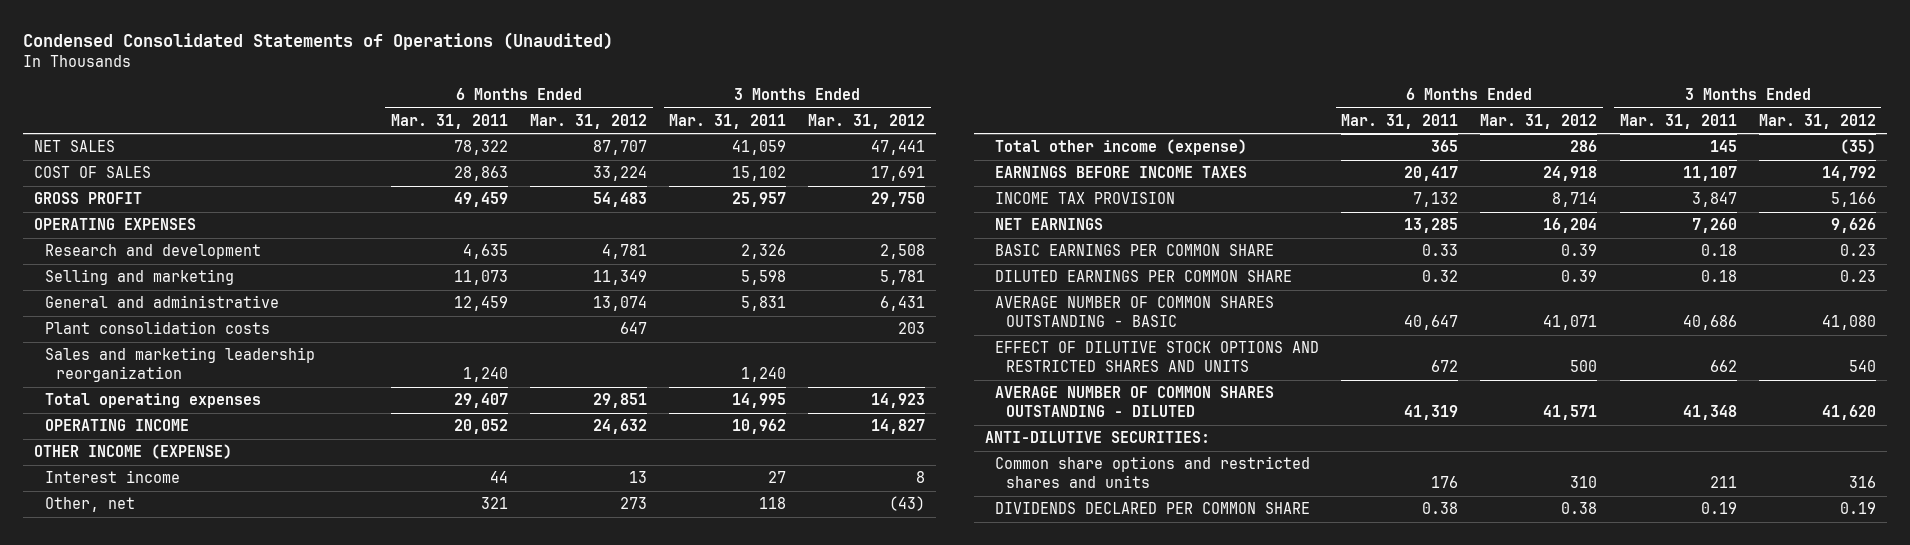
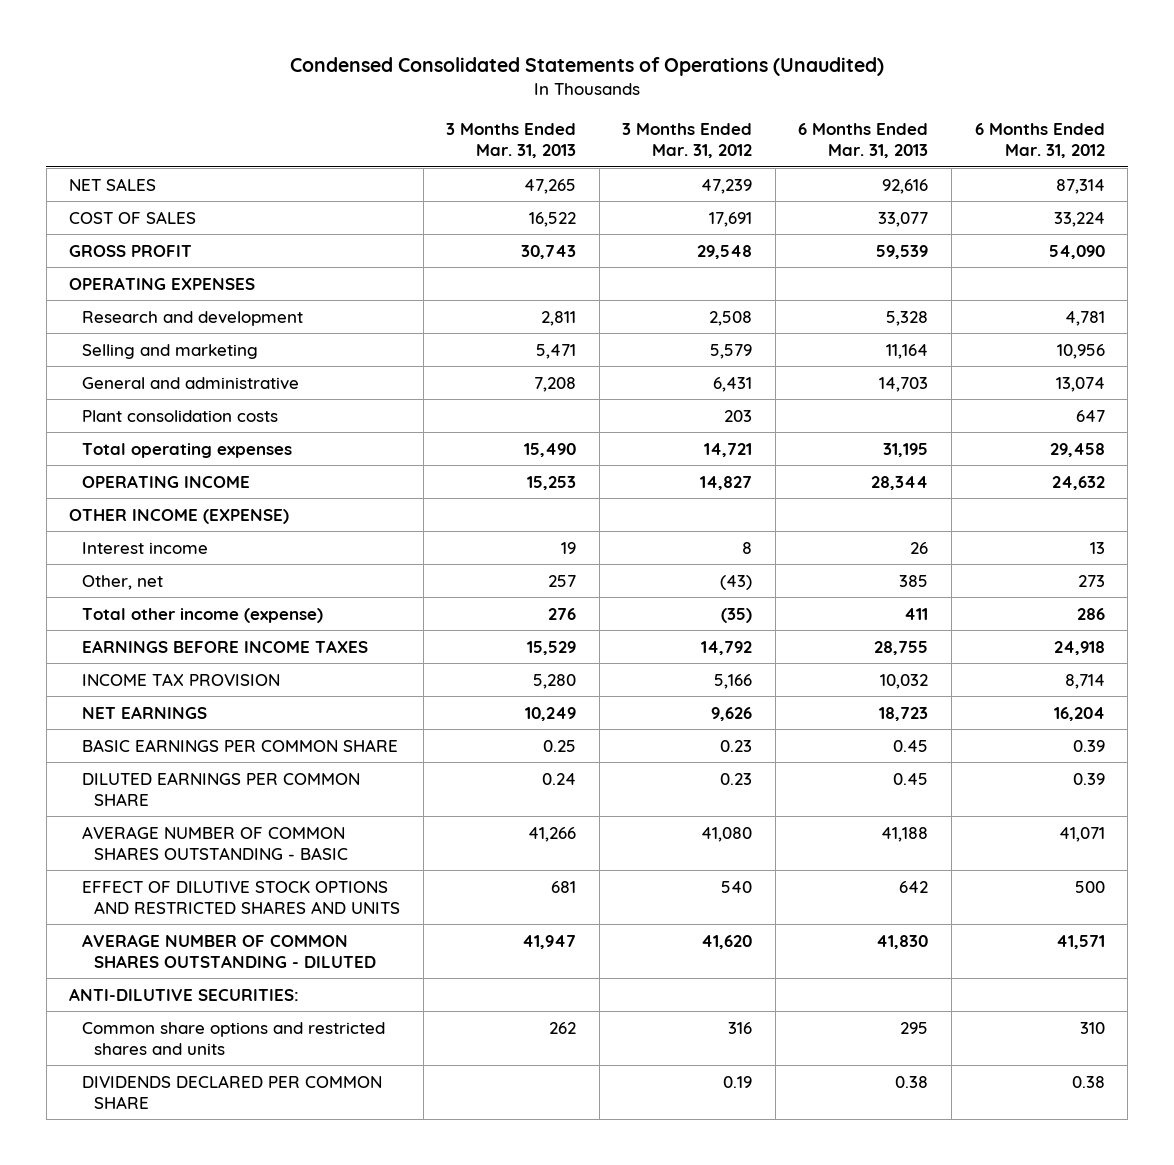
[390,113,508,129] Mar. 31, 2011 -> none
[669,113,787,129] Mar. 31, 2011 -> none
none -> [446,122,577,158] 3 Months Ended Mar. 31, 2013
none -> [798,122,929,158] 6 Months Ended Mar. 31, 2013
[593,140,648,156] 87,707 -> [1055,178,1105,194] 87,314
[871,140,926,156] 47,441 -> [701,178,753,194] 47,239
[593,192,648,208] 54,483 -> [1048,244,1105,259] 54,090
[871,192,926,208] 29,750 -> [697,244,753,259] 29,548
[593,270,648,286] 11,349 -> [1056,343,1105,359] 10,956
[880,270,926,286] 5,781 -> [710,343,753,359] 5,579
[44,347,315,383] Sales and marketing leadership reorganization -> none
[593,393,648,409] 29,851 -> [1049,442,1105,457] 29,458
[871,393,926,409] 14,923 -> [704,442,753,457] 14,721

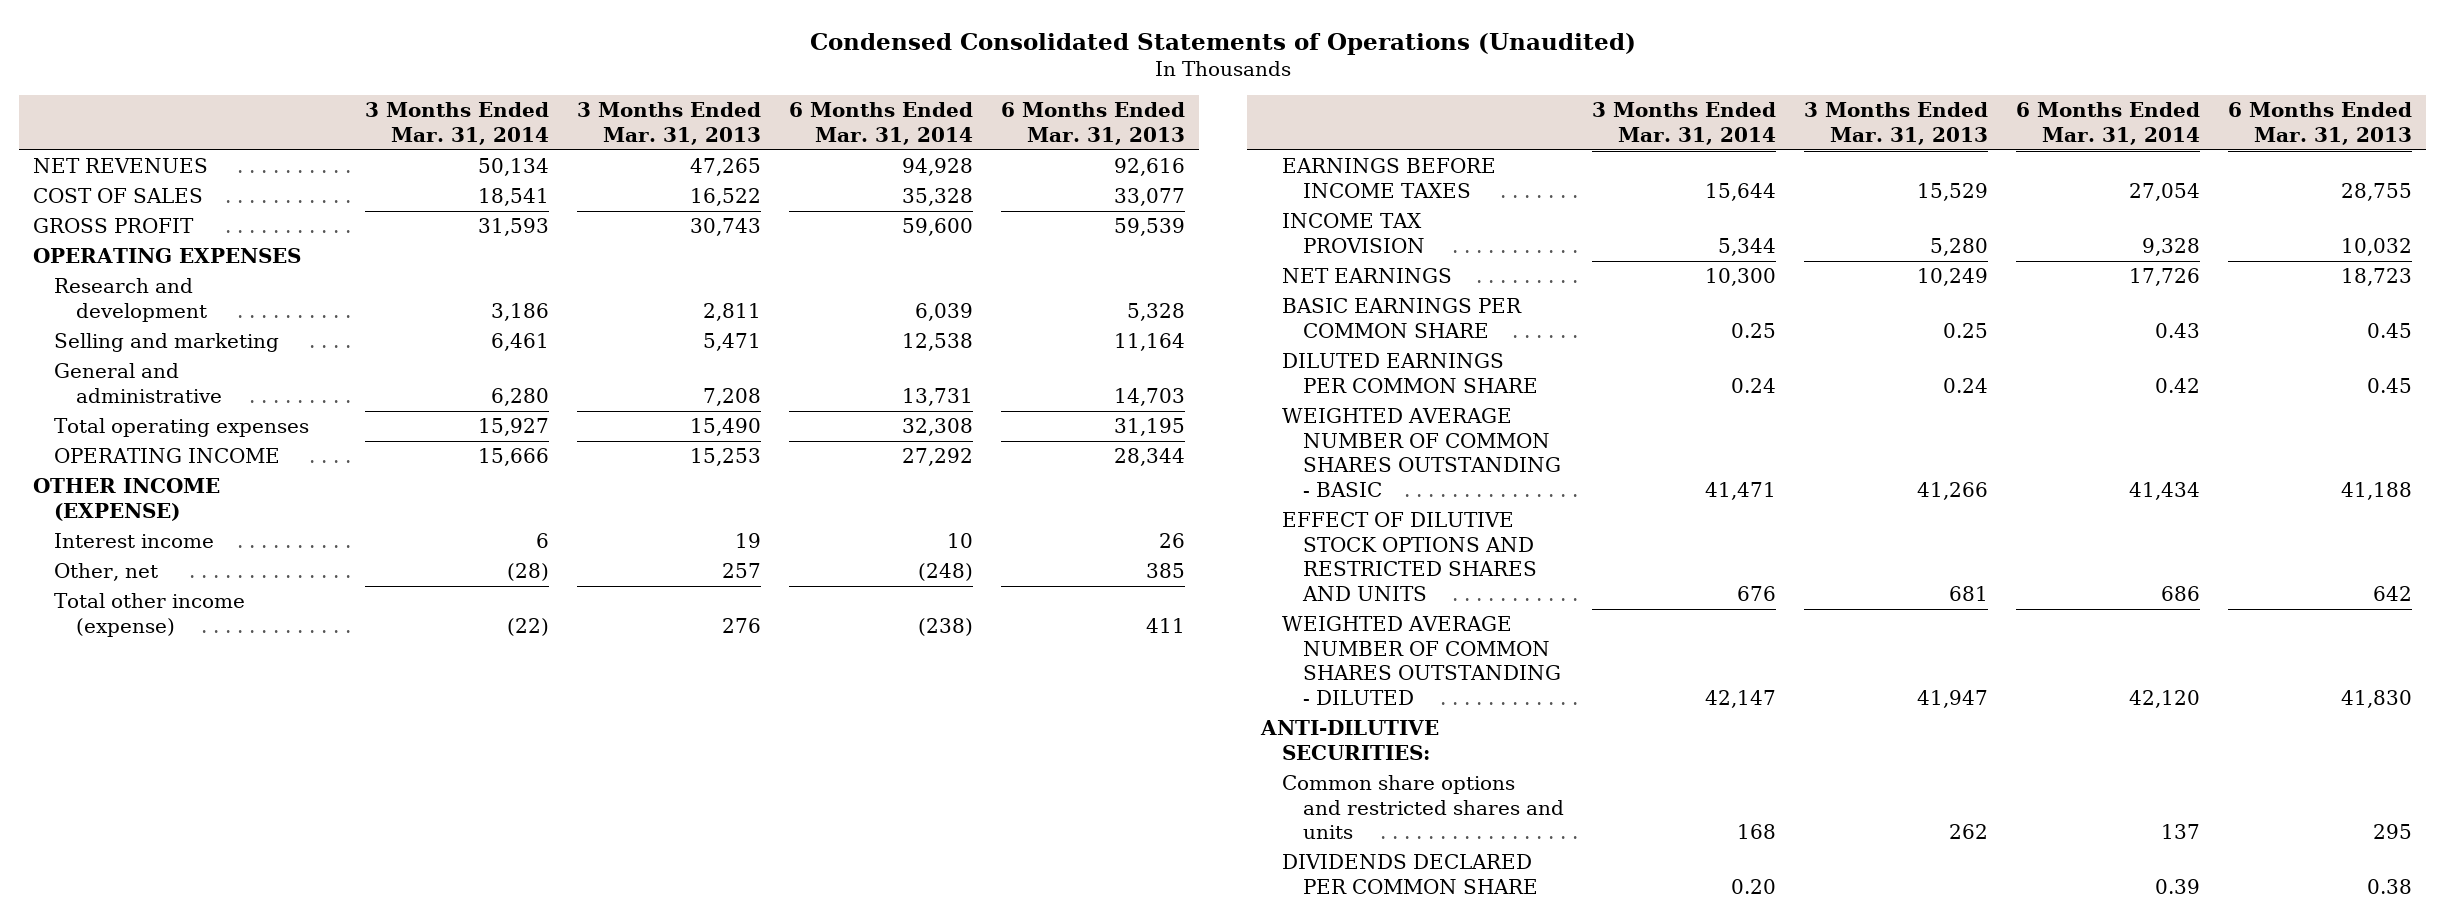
[622,122,753,158] 3 Months Ended Mar. 31, 2012 -> none
[974,122,1105,158] 6 Months Ended Mar. 31, 2012 -> none
none -> [364,102,549,145] 3 Months Ended Mar. 31, 2014
none -> [788,102,973,145] 6 Months Ended Mar. 31, 2014
[69,177,157,191] NET SALES -> [33,158,209,174] NET REVENUES
[81,409,278,422] Plant consolidation costs -> none
[81,825,349,860] AVERAGE NUMBER OF COMMON SHARES OUTSTANDING - BASIC -> [1282,408,1562,497] WEIGHTED AVERAGE NUMBER OF COMMON SHARES OUTSTANDING - BASIC
[81,933,377,968] AVERAGE NUMBER OF COMMON SHARES OUTSTANDING - DILUTED -> [1282,616,1562,705] WEIGHTED AVERAGE NUMBER OF COMMON SHARES OUTSTANDING - DILUTED

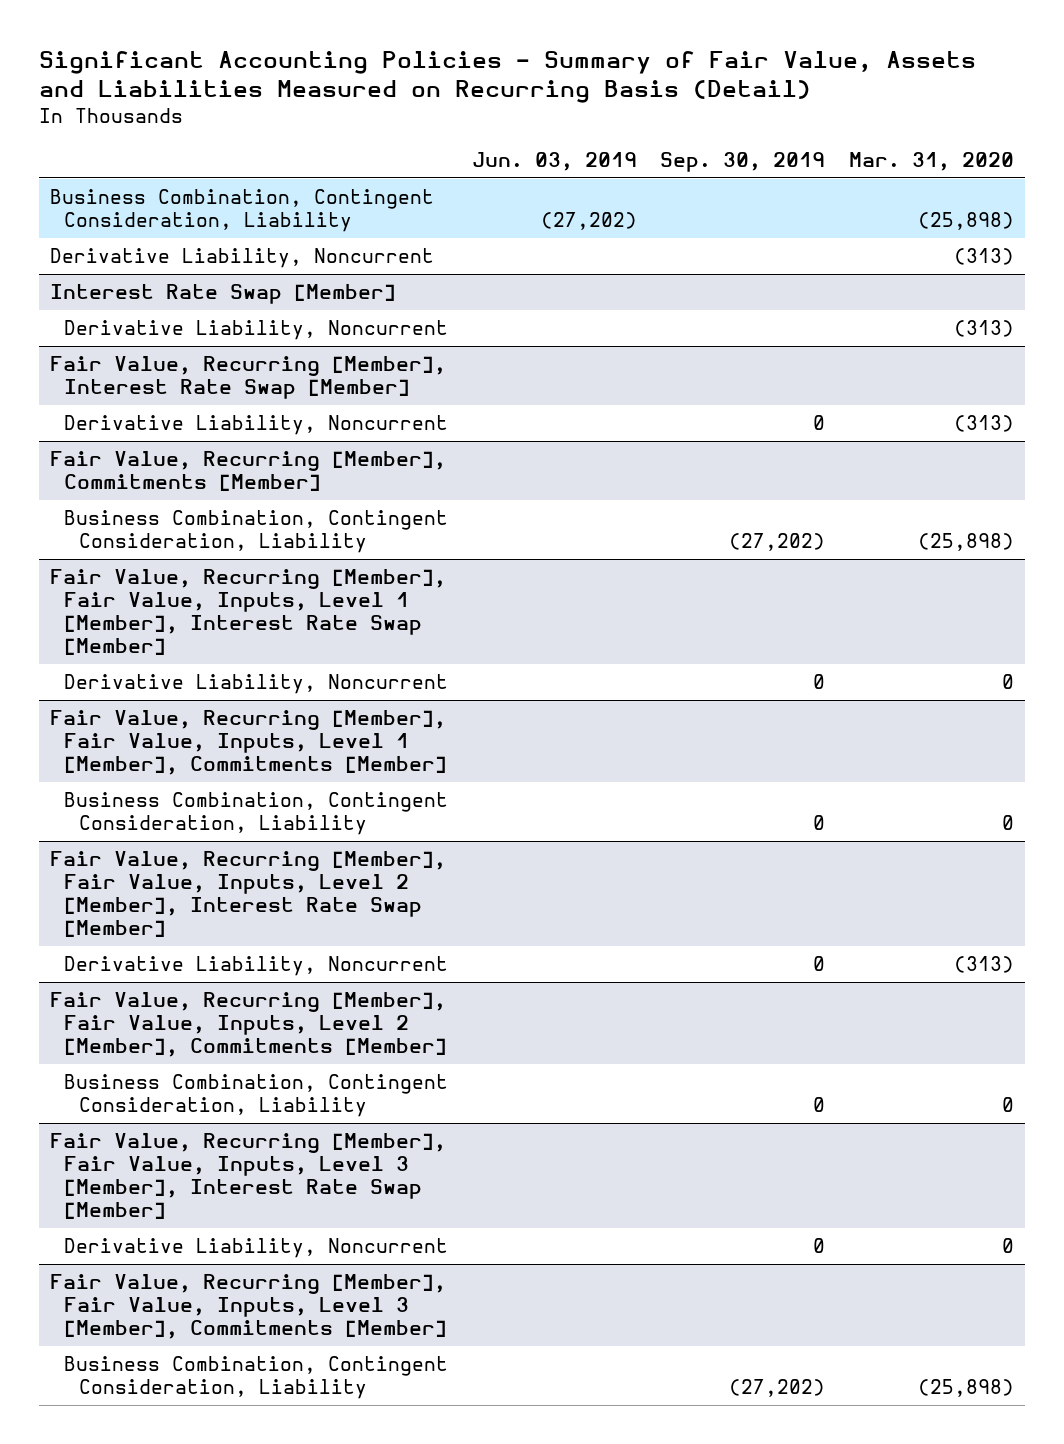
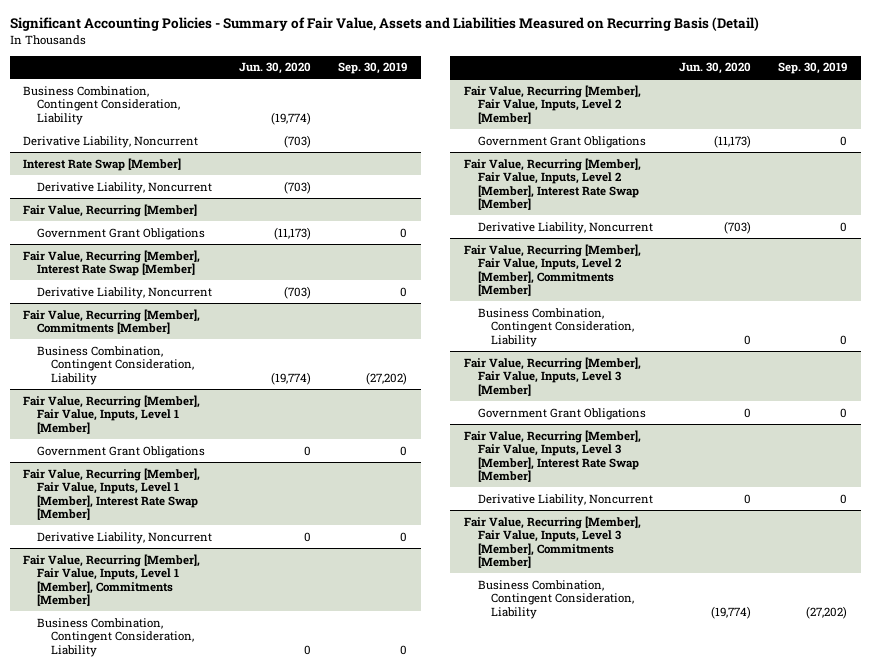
[471,152,637,172] Jun. 03, 2019 -> none
[848,152,1014,172] Mar. 31, 2020 -> none
none -> [239,62,312,75] Jun. 30, 2020
none -> [23,203,198,217] Fair Value, Recurring [Member]
none -> [37,227,206,240] Government Grant Obligations
none -> [23,394,201,434] Fair Value, Recurring [Member], Fair Value, Inputs, Level 1 [Member]
none -> [37,445,206,458] Government Grant Obligations
none -> [463,84,641,124] Fair Value, Recurring [Member], Fair Value, Inputs, Level 2 [Member]
none -> [477,135,646,148] Government Grant Obligations
none -> [463,356,641,396] Fair Value, Recurring [Member], Fair Value, Inputs, Level 3 [Member]
none -> [477,407,646,420] Government Grant Obligations

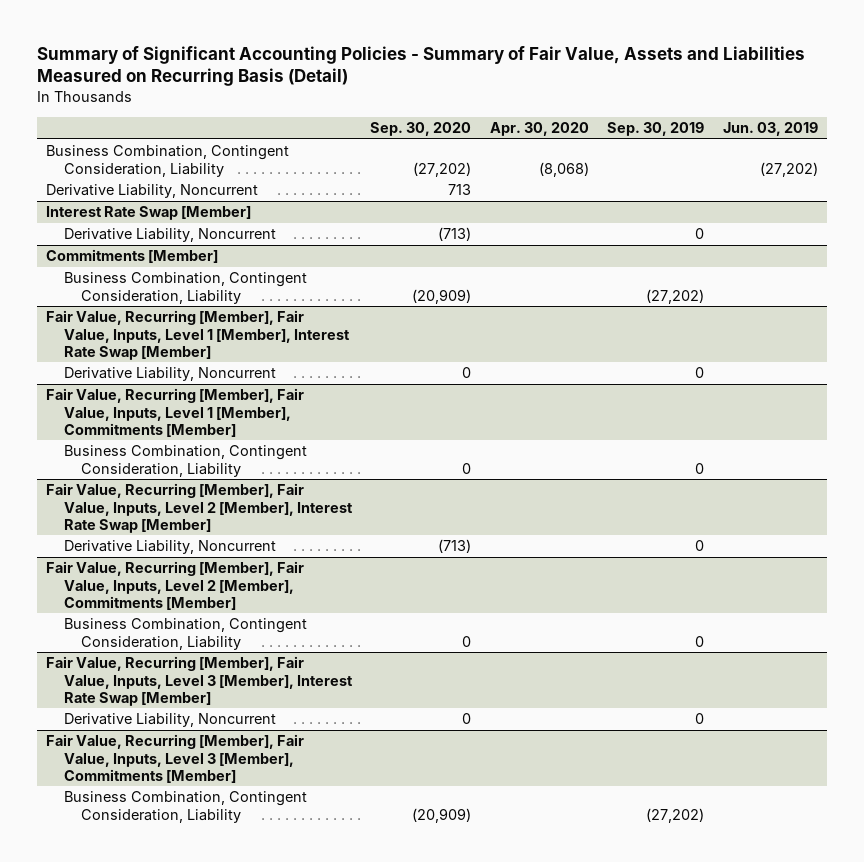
[9,17,759,32] Significant Accounting Policies - Summary of Fair Value, Assets and Liabilities Measured on Recurring Basis (Detail) -> [36,45,805,87] Summary of Significant Accounting Policies - Summary of Fair Value, Assets and Liabilities Measured on Recurring Basis (Detail)
[239,62,312,75] Jun. 30, 2020 -> none
none -> [370,122,472,137] Sep. 30, 2020
none -> [489,122,589,137] Apr. 30, 2020
none -> [722,122,818,137] Jun. 03, 2019
[37,181,213,194] Derivative Liability, Noncurrent -> none
[23,203,198,217] Fair Value, Recurring [Member] -> none
[37,227,206,240] Government Grant Obligations -> none
[23,249,201,277] Fair Value, Recurring [Member], Interest Rate Swap [Member] -> none
[23,308,201,335] Fair Value, Recurring [Member], Commitments [Member] -> none
none -> [45,249,218,264] Commitments [Member]
[23,394,201,434] Fair Value, Recurring [Member], Fair Value, Inputs, Level 1 [Member] -> none
[37,445,206,458] Government Grant Obligations -> none
[463,84,641,124] Fair Value, Recurring [Member], Fair Value, Inputs, Level 2 [Member] -> none
[477,135,646,148] Government Grant Obligations -> none
[463,356,641,396] Fair Value, Recurring [Member], Fair Value, Inputs, Level 3 [Member] -> none
[477,407,646,420] Government Grant Obligations -> none

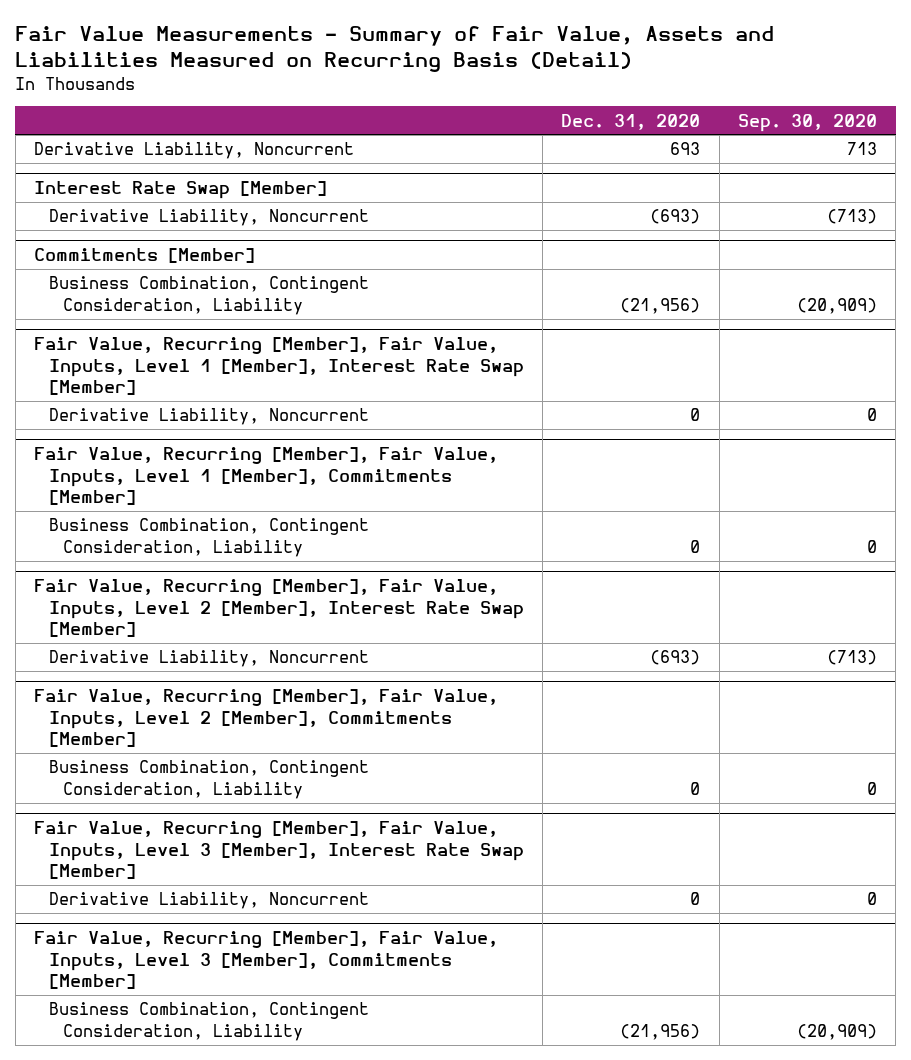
[36,45,805,87] Summary of Significant Accounting Policies - Summary of Fair Value, Assets and Liabilities Measured on Recurring Basis (Detail) -> [15,26,775,73] Fair Value Measurements - Summary of Fair Value, Assets and Liabilities Measured on Recurring Basis (Detail)
[489,122,589,137] Apr. 30, 2020 -> none
[607,122,705,137] Sep. 30, 2019 -> none
[722,122,818,137] Jun. 03, 2019 -> none
none -> [561,113,701,130] Dec. 31, 2020
[45,145,289,177] Business Combination, Contingent Consideration, Liability -> none

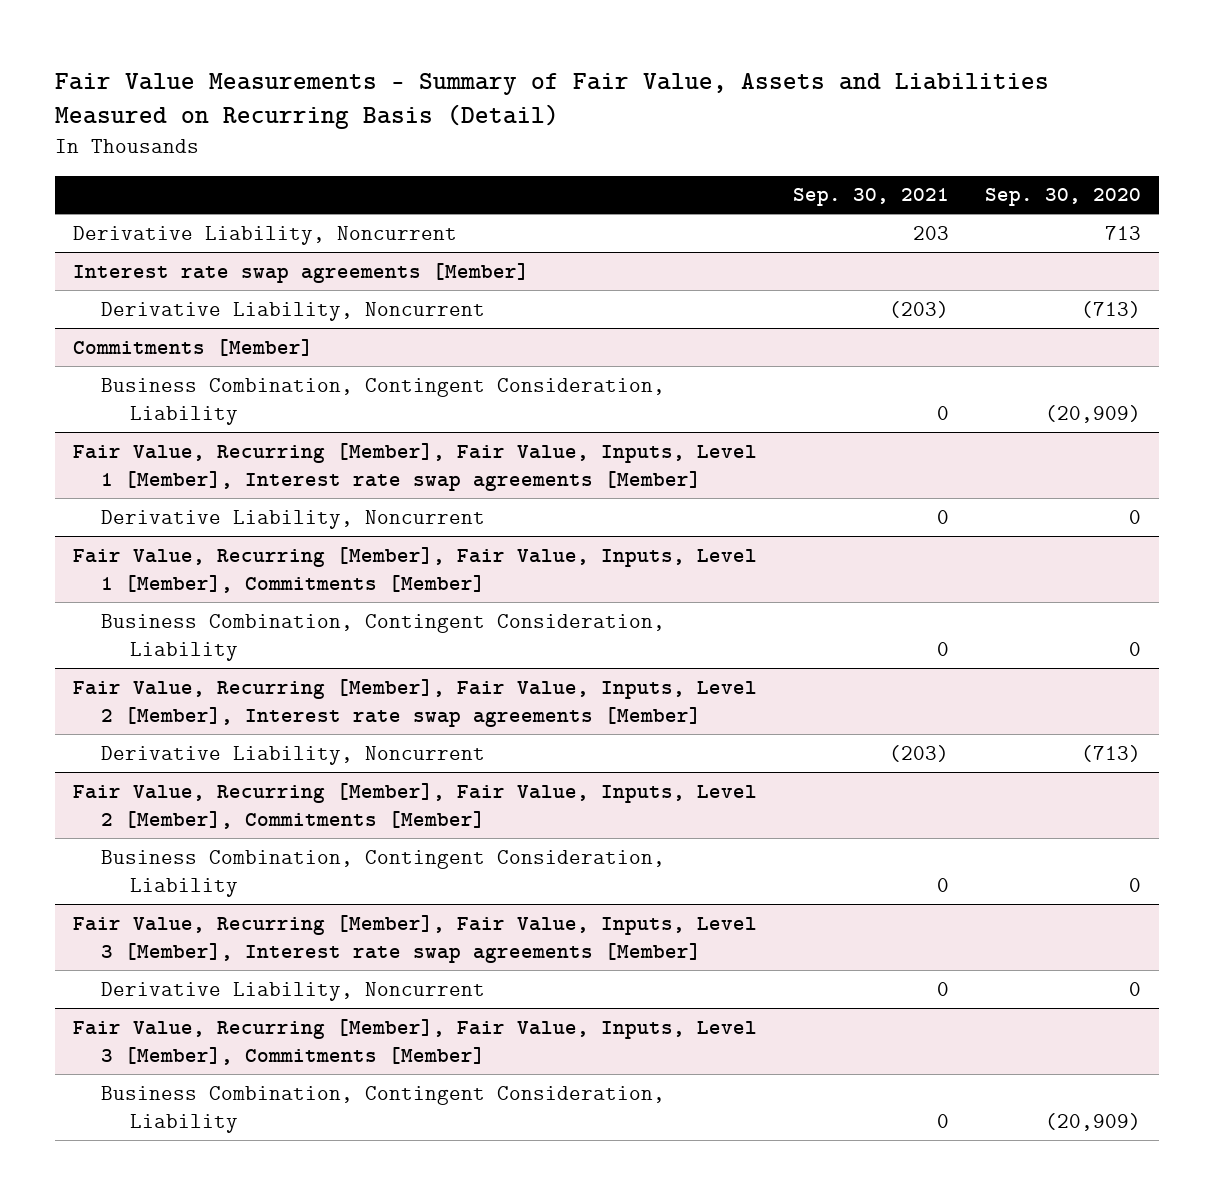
[561,113,701,130] Dec. 31, 2020 -> none
none -> [792,188,949,207] Sep. 30, 2021
[33,181,327,200] Interest Rate Swap [Member] -> [72,262,529,283] Interest rate swap agreements [Member]
[33,337,524,396] Fair Value, Recurring [Member], Fair Value, Inputs, Level 1 [Member], Interest Rate Swap [Member] -> [72,442,757,492] Fair Value, Recurring [Member], Fair Value, Inputs, Level 1 [Member], Interest rate swap agreements [Member]
[33,579,524,638] Fair Value, Recurring [Member], Fair Value, Inputs, Level 2 [Member], Interest Rate Swap [Member] -> [72,678,757,728] Fair Value, Recurring [Member], Fair Value, Inputs, Level 2 [Member], Interest rate swap agreements [Member]
[33,821,524,880] Fair Value, Recurring [Member], Fair Value, Inputs, Level 3 [Member], Interest Rate Swap [Member] -> [72,914,757,964] Fair Value, Recurring [Member], Fair Value, Inputs, Level 3 [Member], Interest rate swap agreements [Member]

